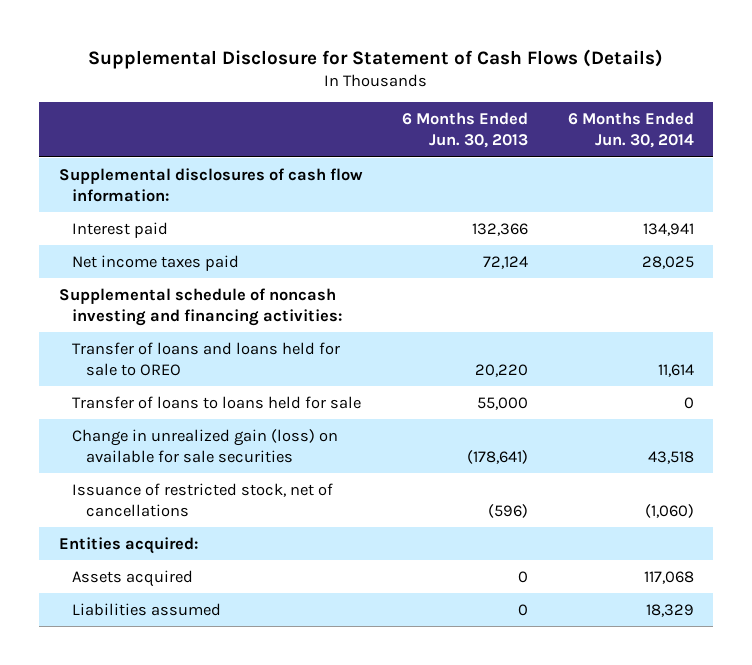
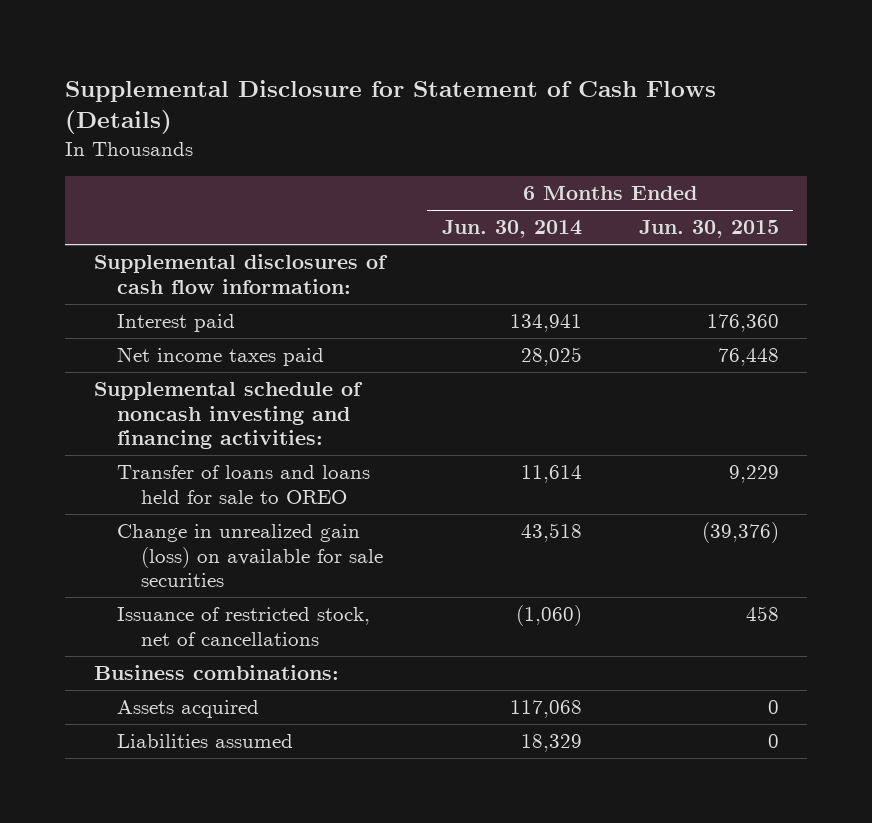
[402,112,529,149] 6 Months Ended Jun. 30, 2013 -> none
none -> [638,220,779,239] Jun. 30, 2015
[72,395,362,409] Transfer of loans to loans held for sale -> none
[58,536,198,554] Entities acquired: -> [93,665,339,681] Business combinations:

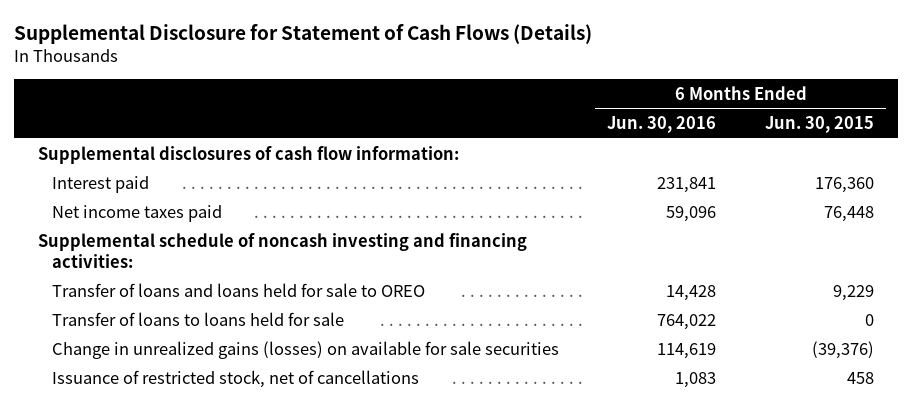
[441,220,582,239] Jun. 30, 2014 -> none
none -> [607,116,717,134] Jun. 30, 2016
none -> [51,311,344,326] Transfer of loans to loans held for sale
[117,524,383,588] Change in unrealized gain (loss) on available for sale securities -> [51,340,559,359] Change in unrealized gains (losses) on available for sale securities
[93,665,339,681] Business combinations: -> none
[117,700,260,719] Assets acquired -> none
[117,734,294,749] Liabilities assumed -> none

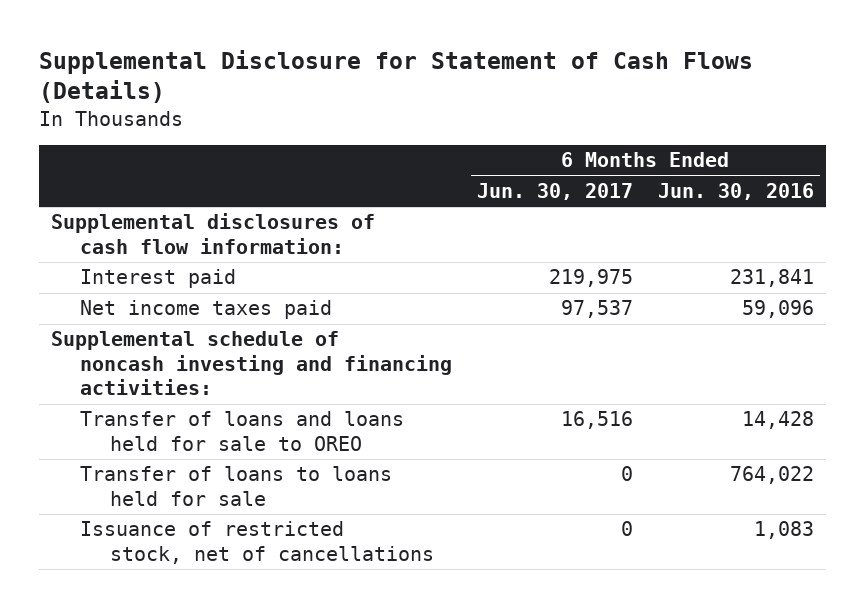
[764,116,874,134] Jun. 30, 2015 -> none
none -> [477,183,634,201] Jun. 30, 2017
[51,340,559,359] Change in unrealized gains (losses) on available for sale securities -> none

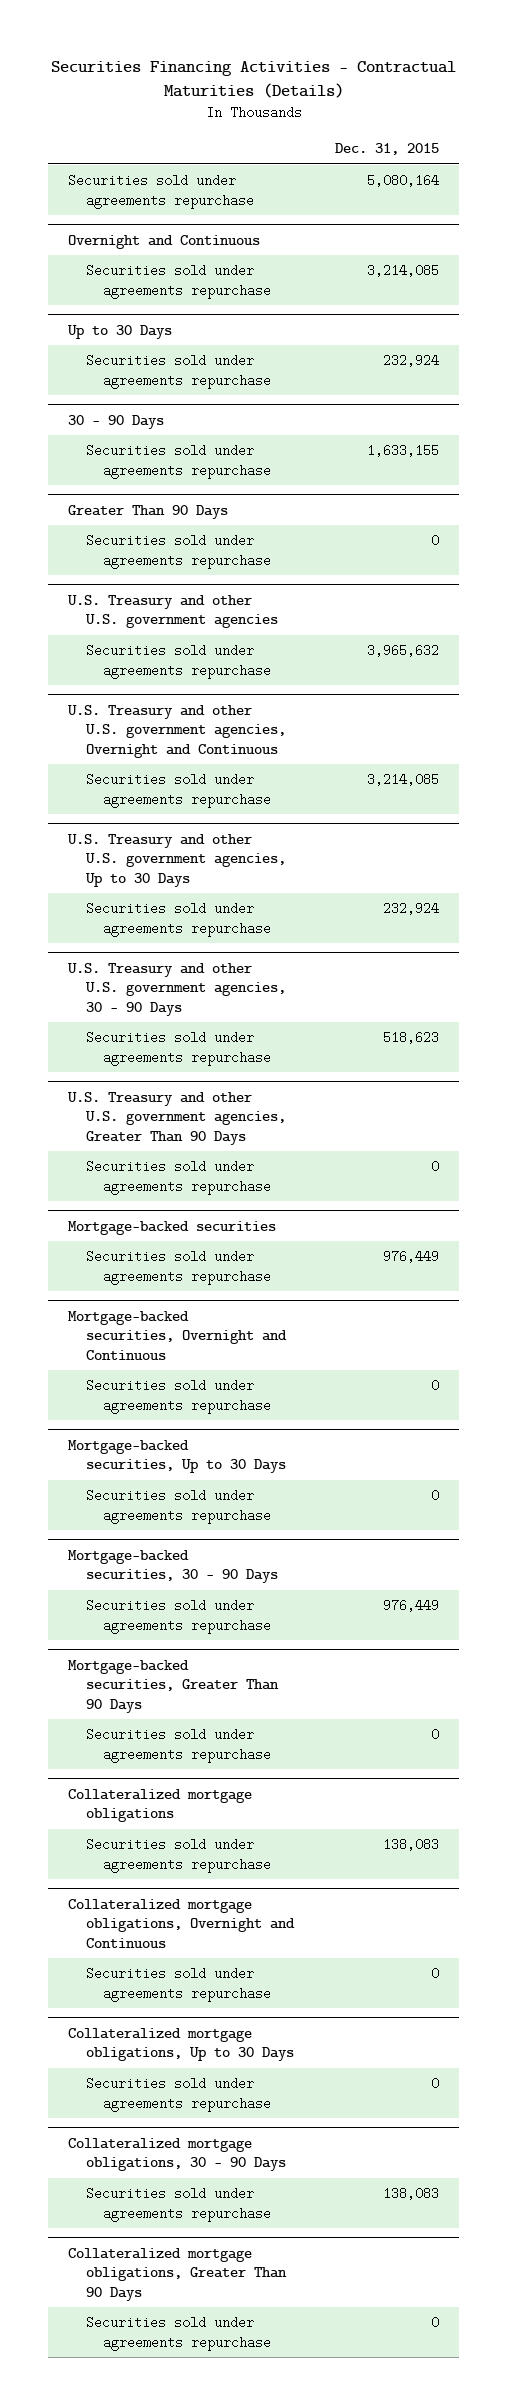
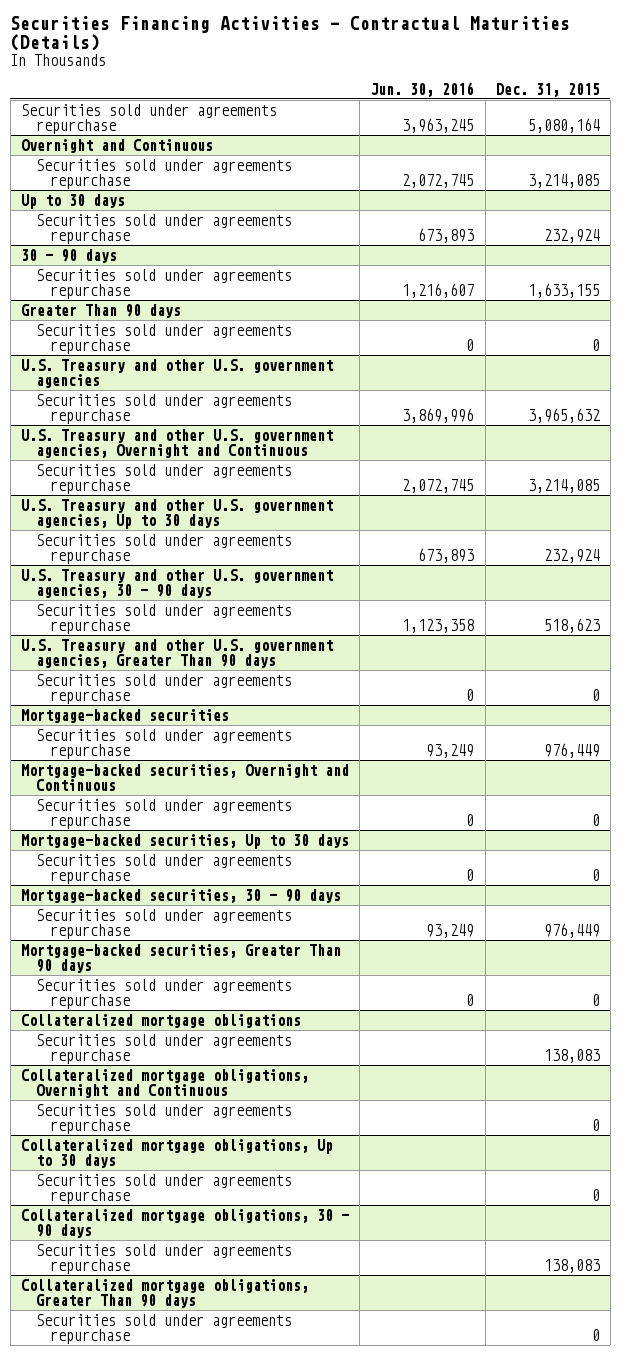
none -> [370,81,475,97] Jun. 30, 2016
[67,324,173,339] Up to 30 Days -> [21,193,126,209] Up to 30 days
[68,414,165,429] 30 - 90 Days -> [21,248,118,263] 30 - 90 days
[68,504,229,519] Greater Than 90 Days -> [21,303,182,318] Greater Than 90 days
[67,833,286,887] U.S. Treasury and other U.S. government agencies, Up to 30 Days -> [21,498,334,529] U.S. Treasury and other U.S. government agencies, Up to 30 days
[67,962,286,1016] U.S. Treasury and other U.S. government agencies, 30 - 90 Days -> [21,568,334,598] U.S. Treasury and other U.S. government agencies, 30 - 90 days
[67,1091,286,1145] U.S. Treasury and other U.S. government agencies, Greater Than 90 Days -> [21,638,334,668] U.S. Treasury and other U.S. government agencies, Greater Than 90 days
[68,1439,286,1474] Mortgage-backed securities, Up to 30 Days -> [21,833,350,849] Mortgage-backed securities, Up to 30 days
[68,1549,278,1584] Mortgage-backed securities, 30 - 90 Days -> [21,888,342,903] Mortgage-backed securities, 30 - 90 days
[68,1659,279,1713] Mortgage-backed securities, Greater Than 90 Days -> [21,943,342,973] Mortgage-backed securities, Greater Than 90 days
[68,2027,294,2062] Collateralized mortgage obligations, Up to 30 Days -> [21,1138,334,1168] Collateralized mortgage obligations, Up to 30 days
[68,2137,286,2172] Collateralized mortgage obligations, 30 - 90 Days -> [21,1208,350,1238] Collateralized mortgage obligations, 30 - 90 days
[68,2247,287,2301] Collateralized mortgage obligations, Greater Than 90 Days -> [21,1278,310,1308] Collateralized mortgage obligations, Greater Than 90 days

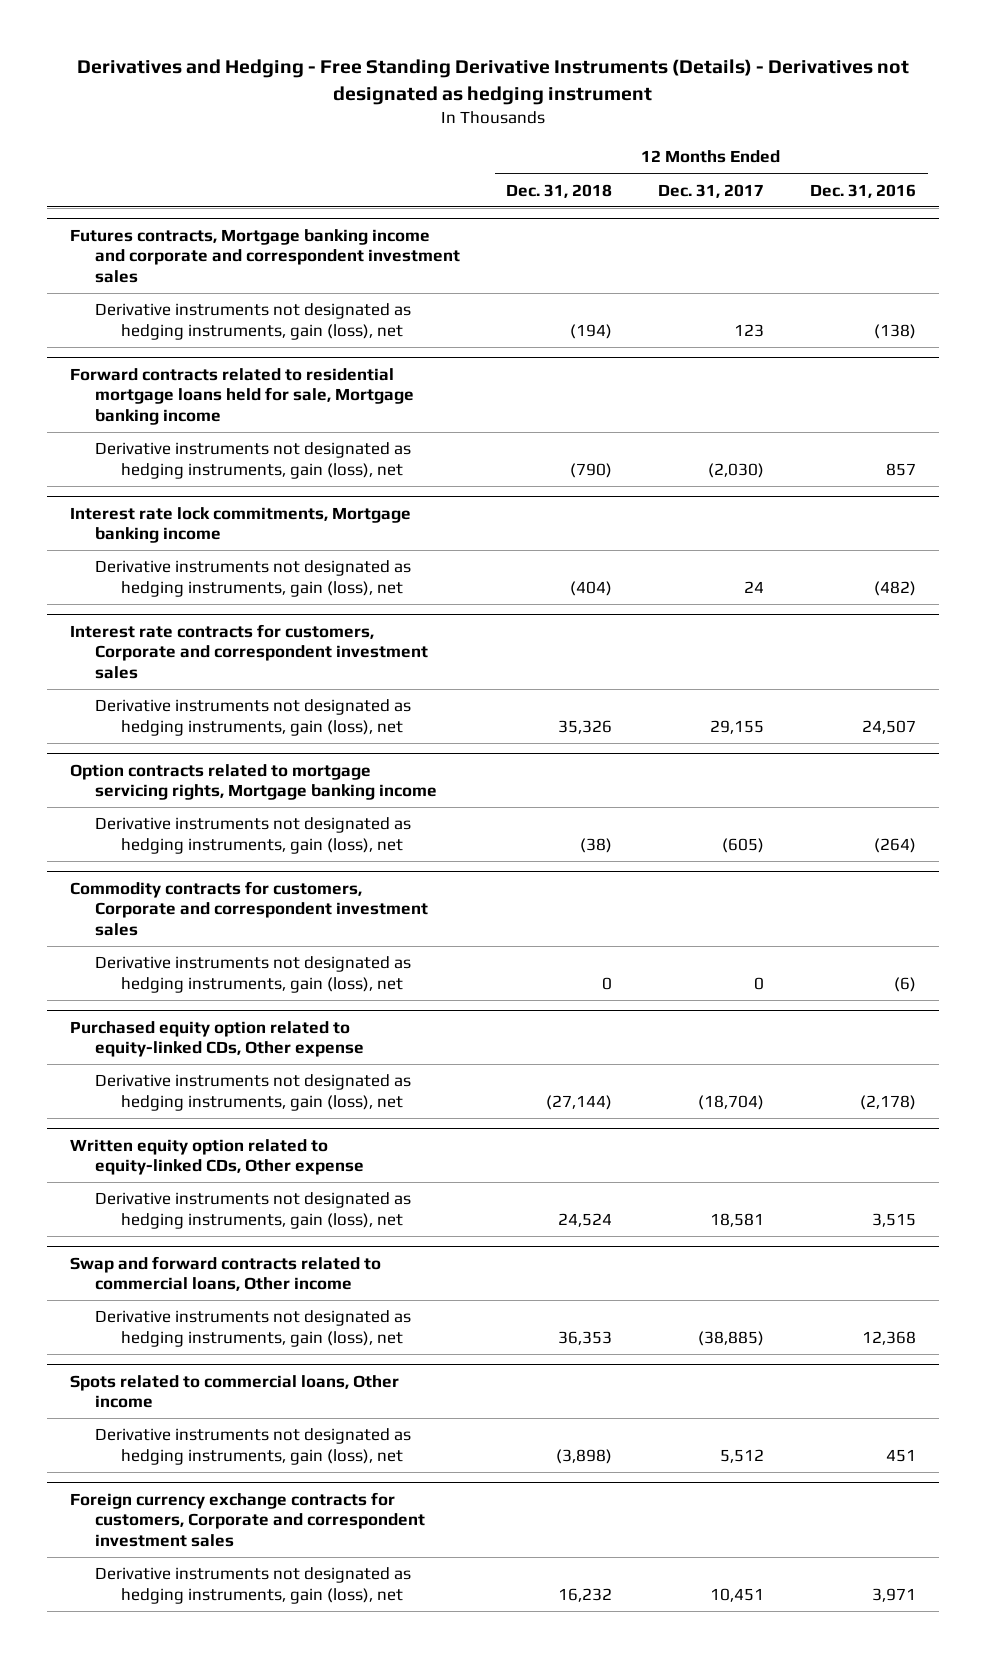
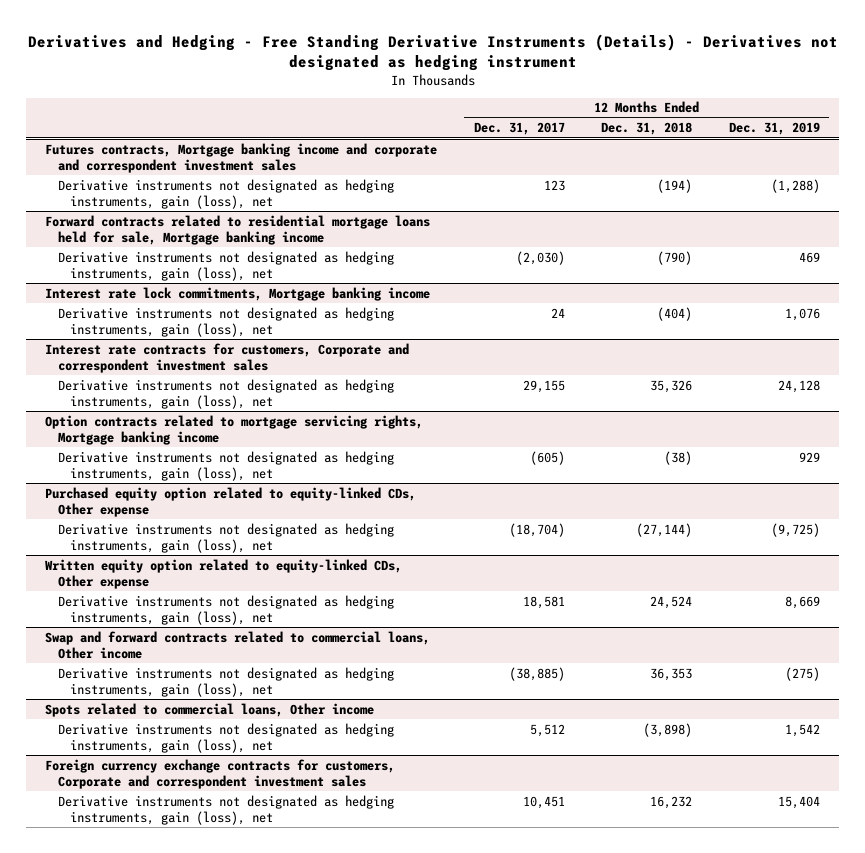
[810,183,917,198] Dec. 31, 2016 -> none
none -> [729,122,821,136] Dec. 31, 2019
[69,880,429,936] Commodity contracts for customers, Corporate and correspondent investment sales -> none
[95,956,412,993] Derivative instruments not designated as hedging instruments, gain (loss), net -> none

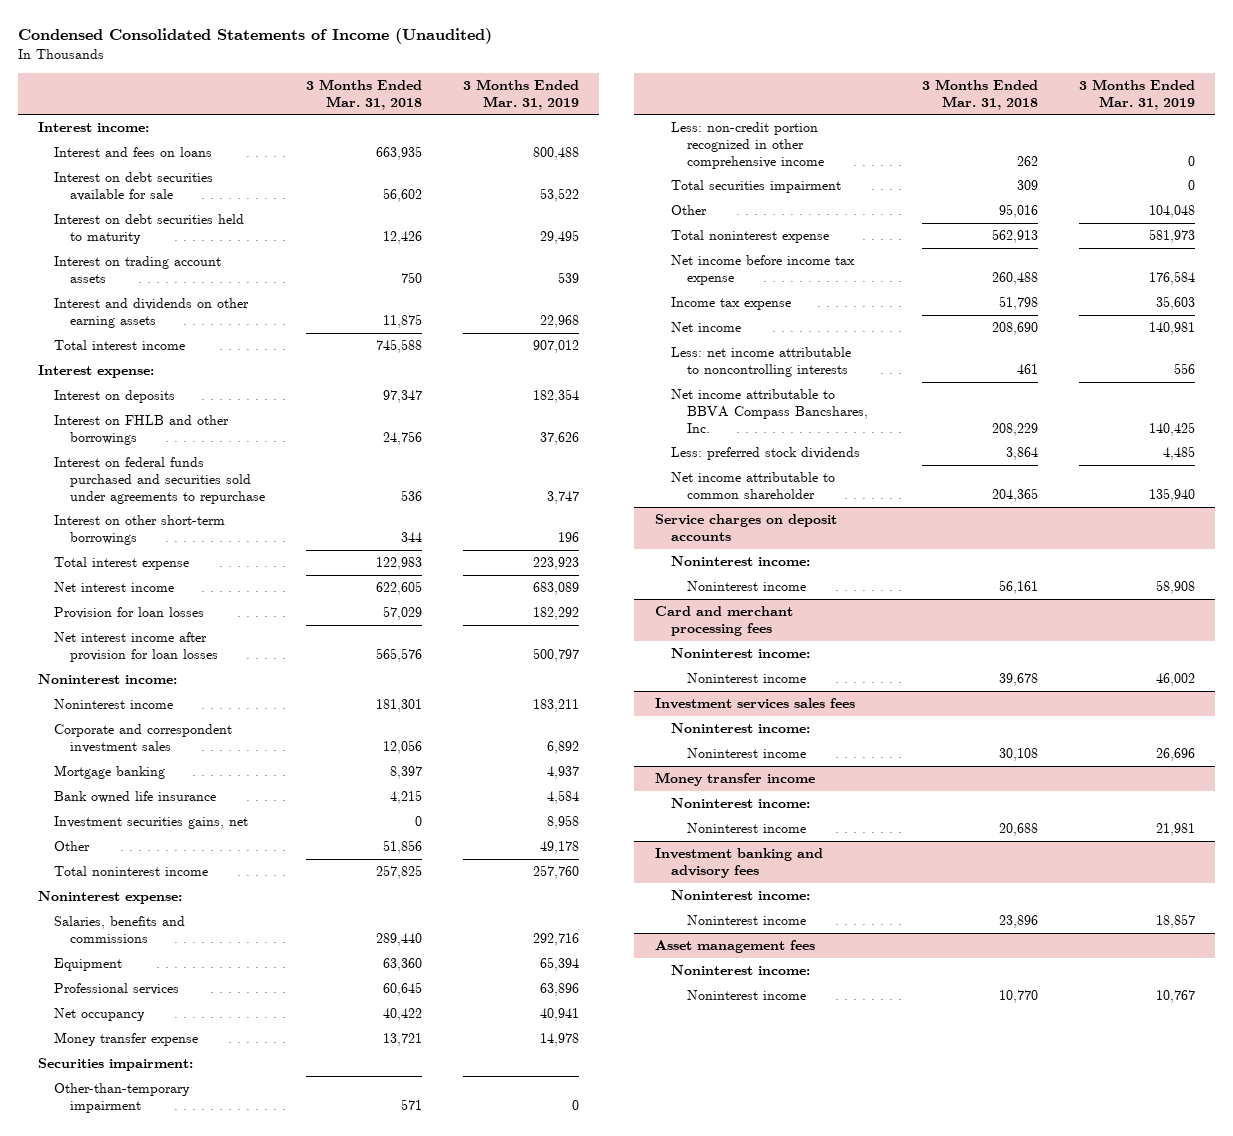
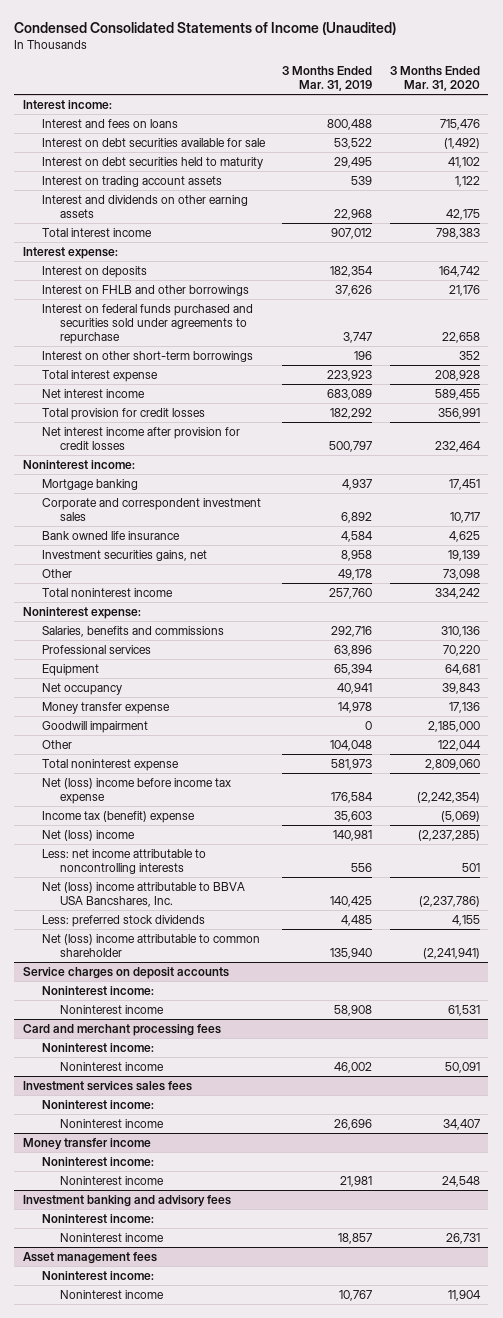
[305,78,422,110] 3 Months Ended Mar. 31, 2018 -> none
none -> [389,66,480,92] 3 Months Ended Mar. 31, 2020
[54,607,205,620] Provision for loan losses -> [41,407,205,420] Total provision for credit losses
[54,632,219,663] Net interest income after provision for loan losses -> [41,426,240,450] Net interest income after provision for credit losses
[54,699,174,710] Noninterest income -> none
[54,724,233,754] Corporate and correspondent investment sales -> [41,497,261,521] Corporate and correspondent investment sales
[54,958,123,972] Equipment -> [41,663,99,676] Equipment
[38,1058,194,1072] Securities impairment: -> none
[54,1083,191,1114] Other-than-temporary impairment -> none
[670,122,824,169] Less: non-credit portion recognized in other comprehensive income -> none
[670,180,841,194] Total securities impairment -> none
none -> [41,720,148,733] Goodwill impairment
[670,255,855,286] Net income before income tax expense -> [41,777,231,804] Net (loss) income before income tax expense
[670,297,791,311] Income tax expense -> [41,810,195,823] Income tax (benefit) expense
[670,322,741,333] Net income -> [41,829,135,841] Net (loss) income
[670,389,868,433] Net income attributable to BBVA Compass Bancshares, Inc. -> [41,881,245,907] Net (loss) income attributable to BBVA USA Bancshares, Inc.
[670,472,835,500] Net income attributable to common shareholder -> [41,933,260,957] Net (loss) income attributable to common shareholder

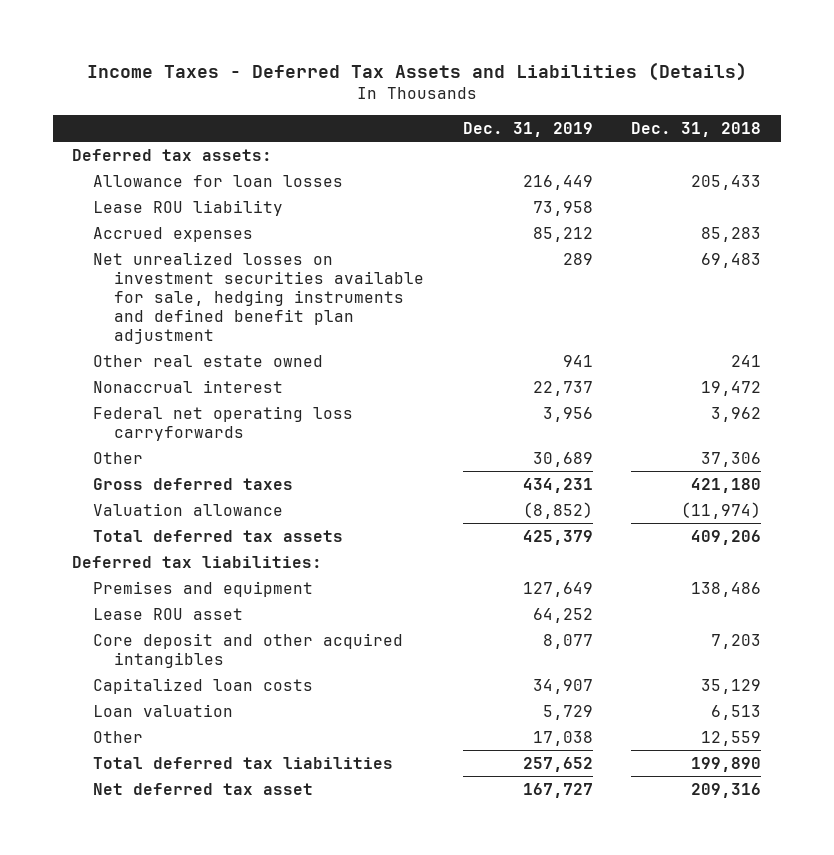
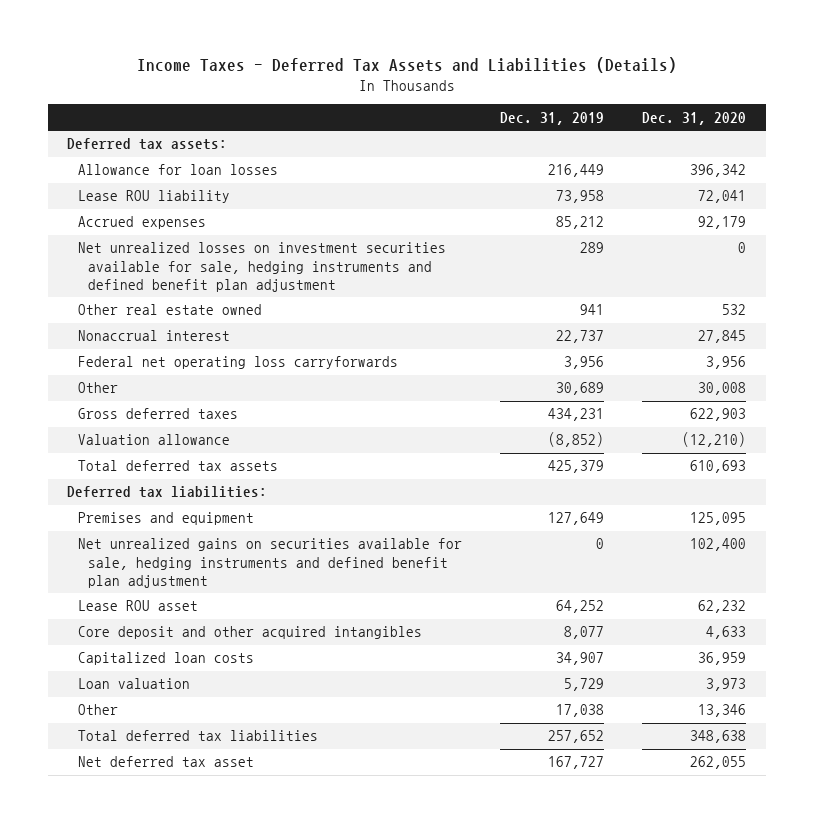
[631,121,762,137] Dec. 31, 2018 -> none
none -> [642,111,747,125] Dec. 31, 2020
none -> [77,538,462,589] Net unrealized gains on securities available for sale, hedging instruments and defined benefit plan adjustment

